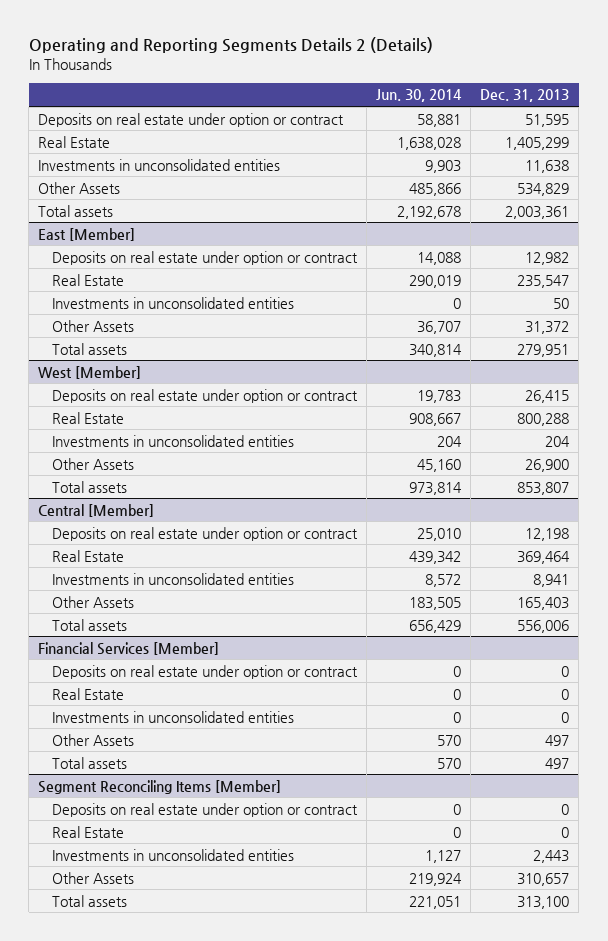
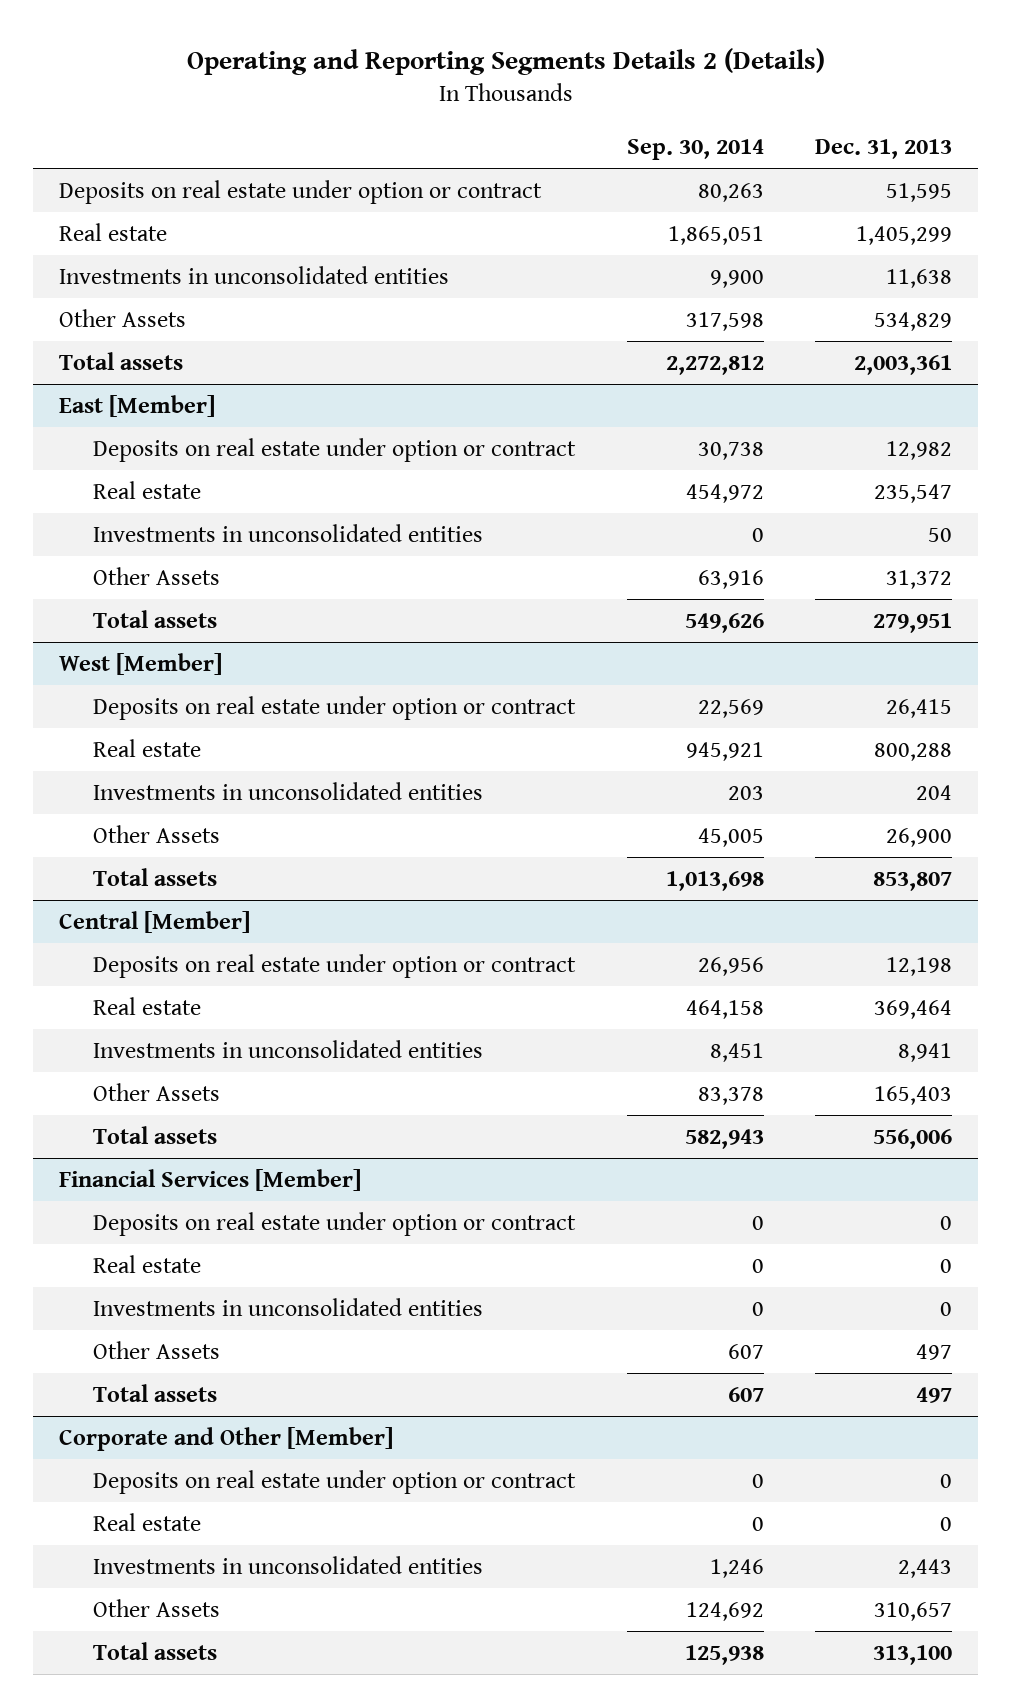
[376,89,463,103] Jun. 30, 2014 -> none
none -> [626,138,764,160] Sep. 30, 2014
[38,135,111,148] Real Estate -> [58,222,167,241] Real estate
[51,273,124,286] Real Estate -> [92,480,201,499] Real estate
[51,411,124,424] Real Estate -> [92,738,201,757] Real estate
[51,549,124,562] Real Estate -> [92,996,201,1015] Real estate
[51,687,124,700] Real Estate -> [92,1254,201,1273] Real estate
[38,779,282,794] Segment Reconciling Items [Member] -> none
none -> [58,1426,393,1451] Corporate and Other [Member]
[51,825,124,838] Real Estate -> [92,1512,201,1531] Real estate

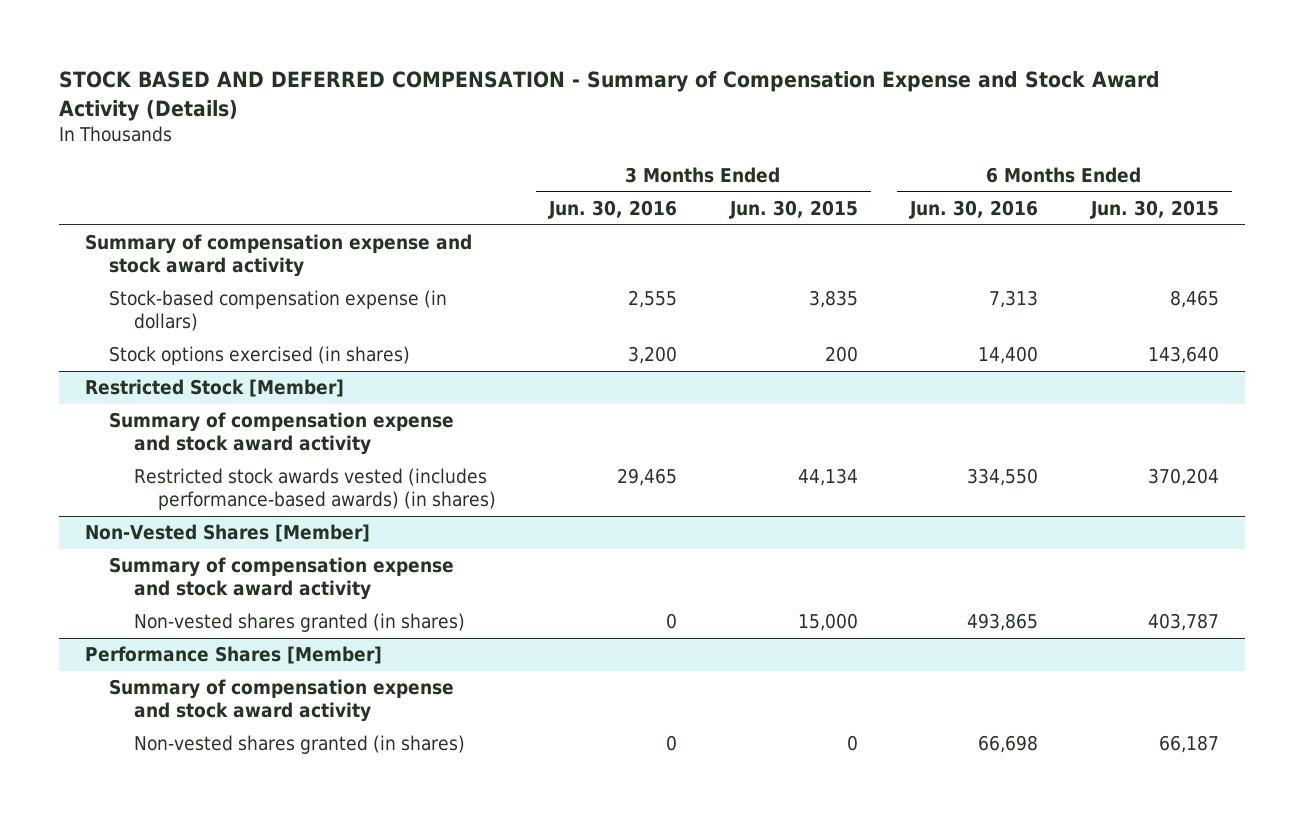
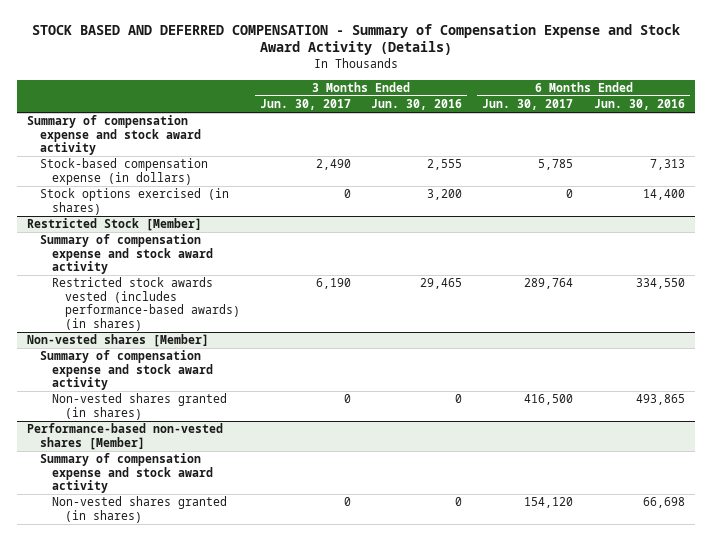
[728,199,858,219] Jun. 30, 2015 -> none
[1089,199,1219,219] Jun. 30, 2015 -> none
none -> [260,99,352,111] Jun. 30, 2017
none -> [482,99,574,111] Jun. 30, 2017
[85,524,371,543] Non-Vested Shares [Member] -> [26,334,209,348] Non-vested shares [Member]
[85,646,383,665] Performance Shares [Member] -> [26,423,223,450] Performance-based non-vested shares [Member]

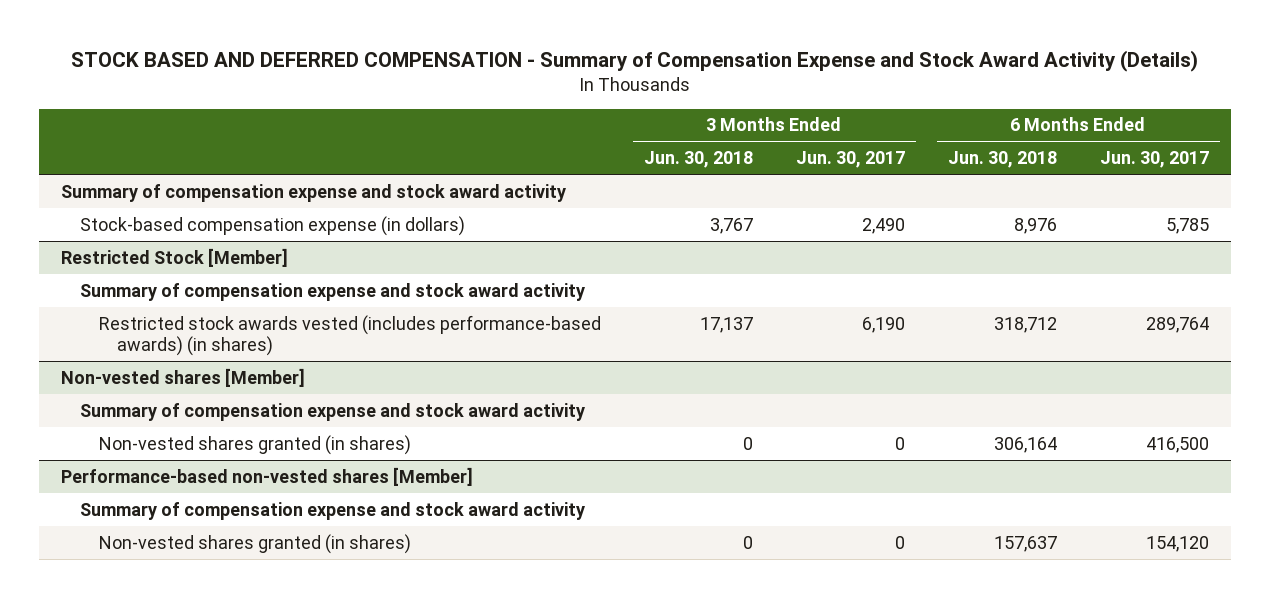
[371,99,463,111] Jun. 30, 2016 -> none
[593,99,685,111] Jun. 30, 2016 -> none
none -> [643,151,753,169] Jun. 30, 2018
none -> [947,151,1057,169] Jun. 30, 2018
[39,188,229,215] Stock options exercised (in shares) -> none

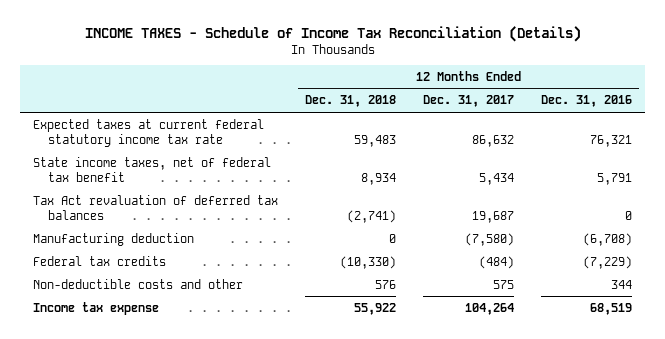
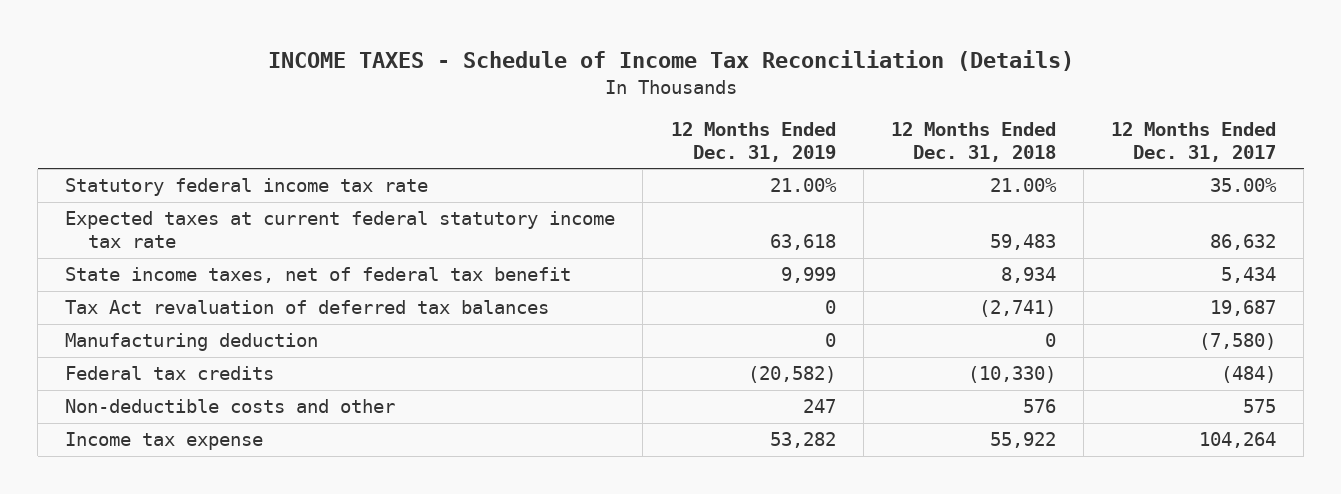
[541,95,633,108] Dec. 31, 2016 -> none
none -> [670,122,836,163] 12 Months Ended Dec. 31, 2019
none -> [65,178,429,197] Statutory federal income tax rate

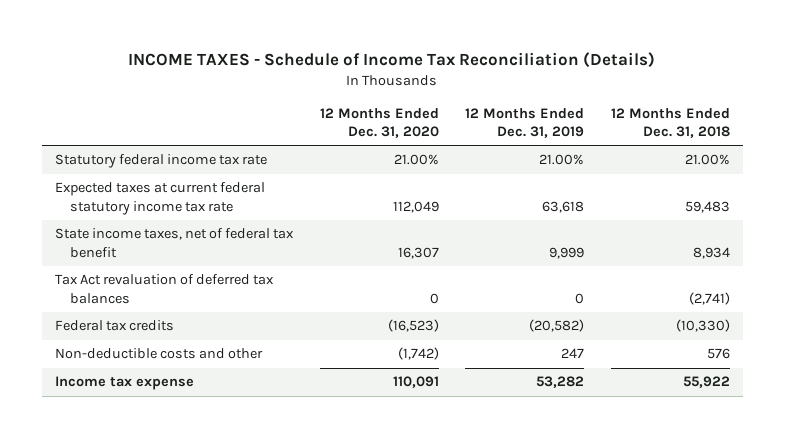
[1110,122,1276,163] 12 Months Ended Dec. 31, 2017 -> none
none -> [319,107,439,139] 12 Months Ended Dec. 31, 2020
[65,333,319,352] Manufacturing deduction -> none

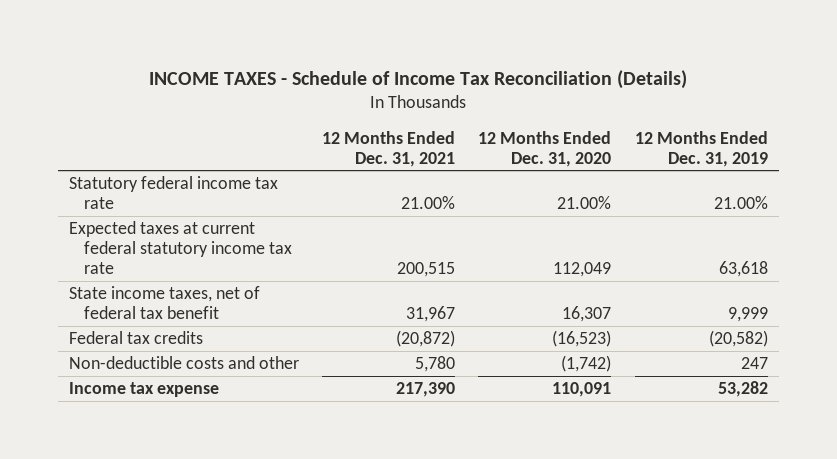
[610,107,730,139] 12 Months Ended Dec. 31, 2018 -> none
none -> [322,130,456,167] 12 Months Ended Dec. 31, 2021
[55,274,275,304] Tax Act revaluation of deferred tax balances -> none

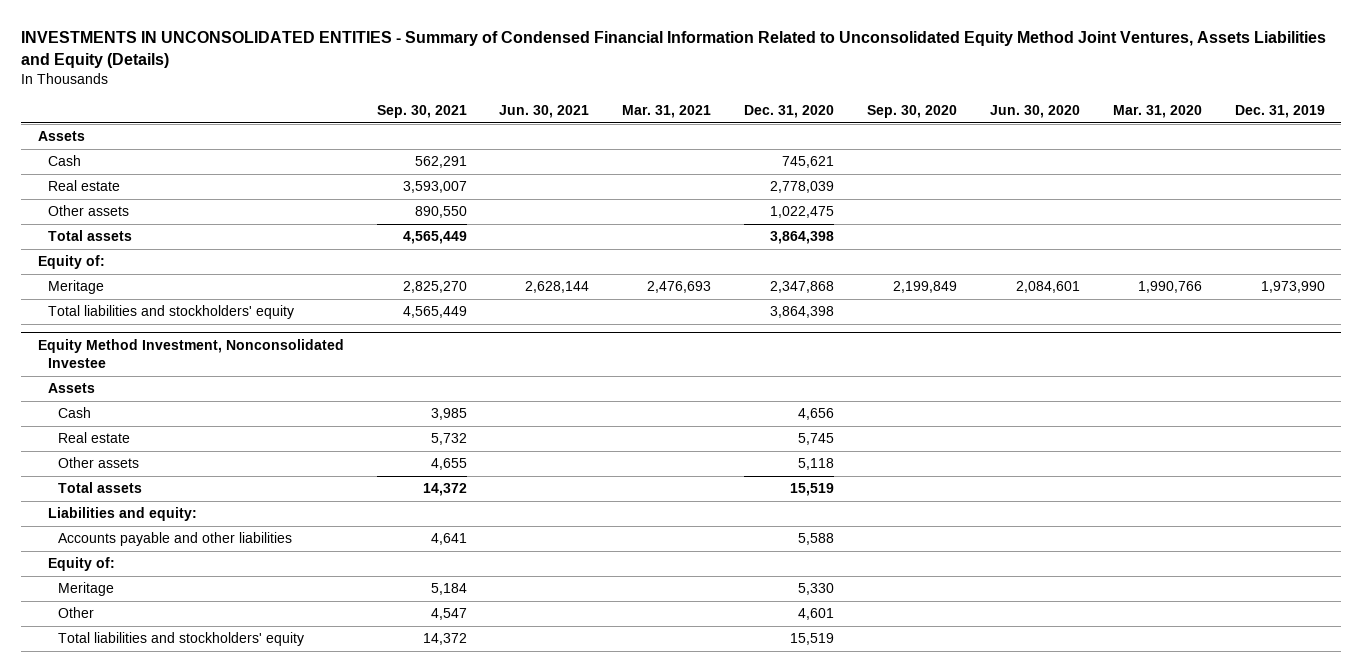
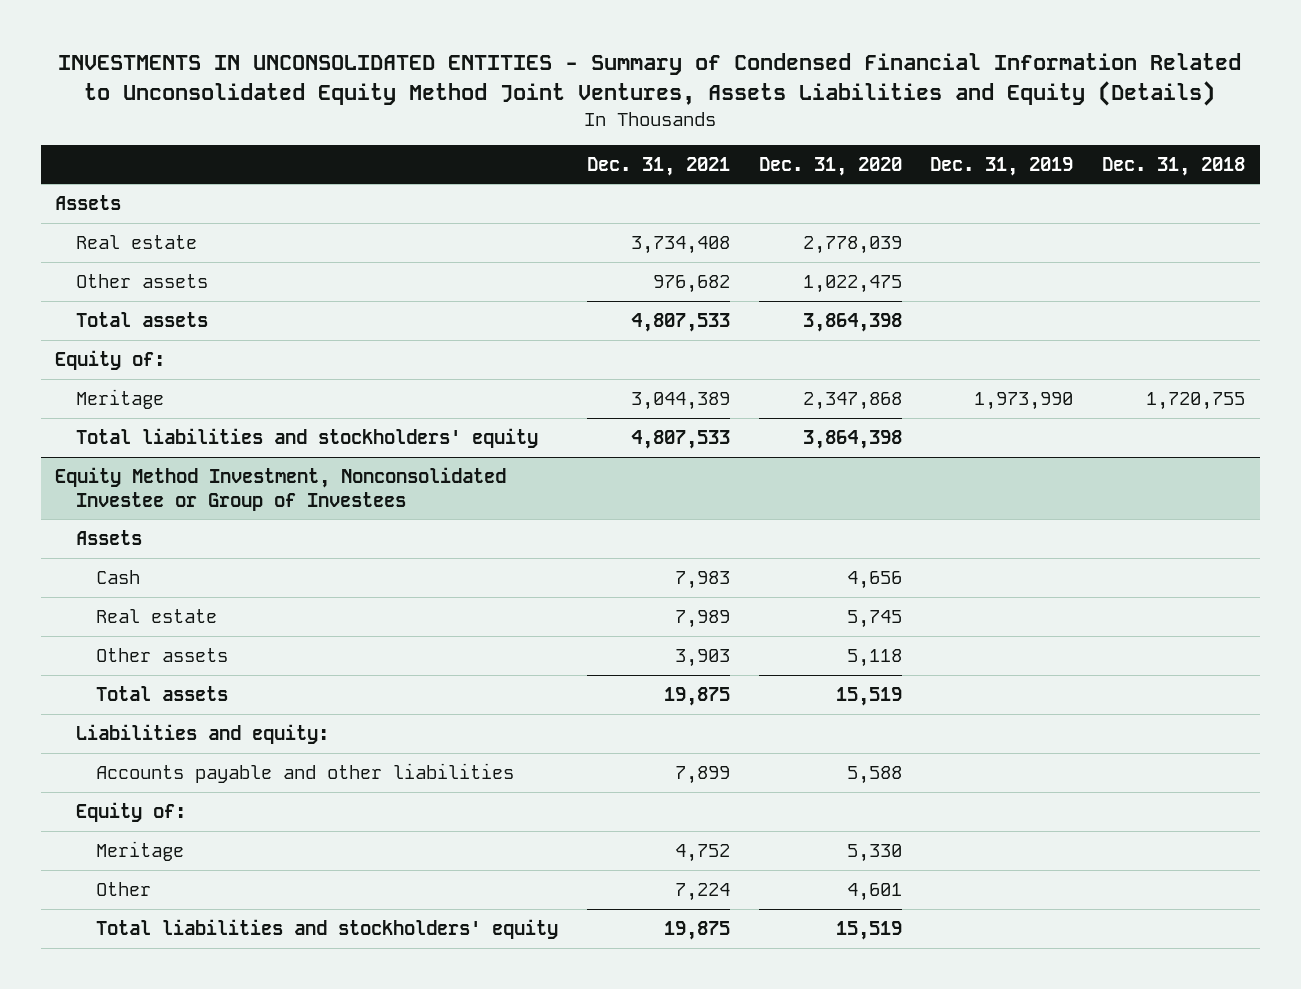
[376,105,467,119] Sep. 30, 2021 -> none
[499,105,590,119] Jun. 30, 2021 -> none
[622,105,712,119] Mar. 31, 2021 -> none
[867,105,958,119] Sep. 30, 2020 -> none
[989,105,1080,119] Jun. 30, 2020 -> none
[1112,105,1202,119] Mar. 31, 2020 -> none
none -> [586,156,730,176] Dec. 31, 2021
none -> [1102,156,1246,176] Dec. 31, 2018
[47,155,81,167] Cash -> none
[37,339,344,369] Equity Method Investment, Nonconsolidated Investee -> [55,466,507,511] Equity Method Investment, Nonconsolidated Investee or Group of Investees

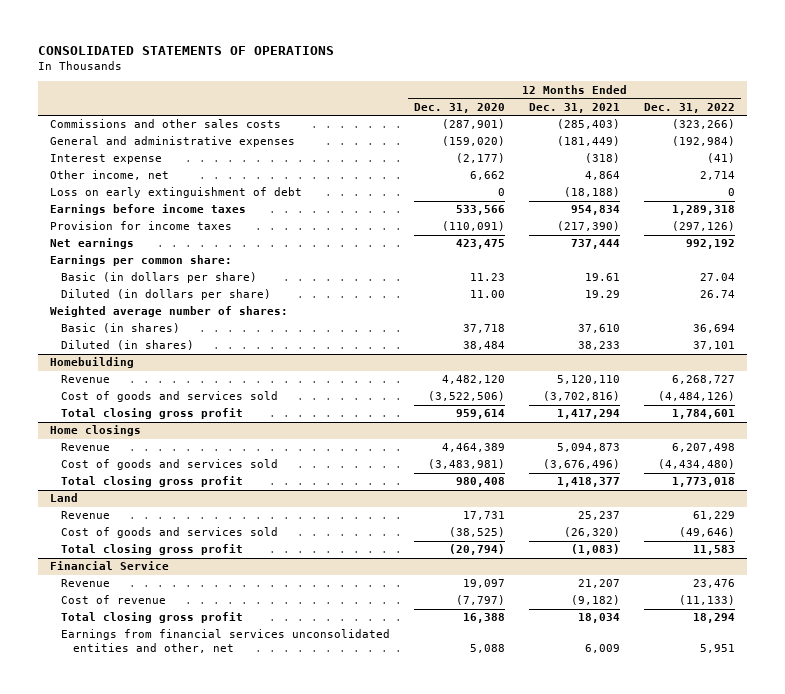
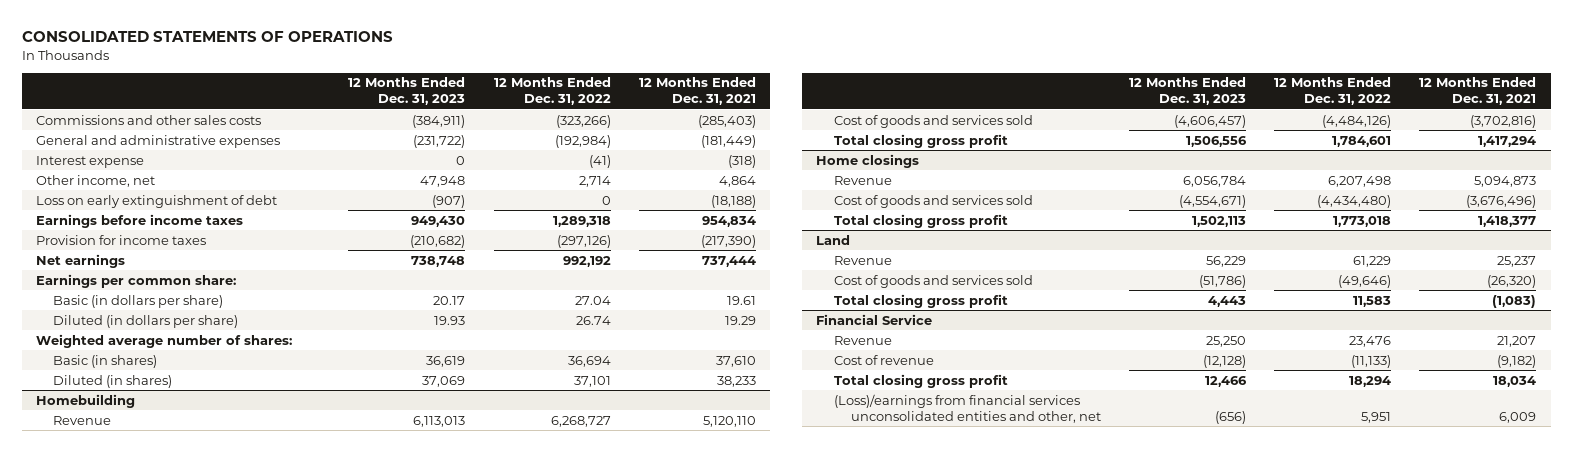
[414,102,506,113] Dec. 31, 2020 -> none
none -> [348,77,466,106] 12 Months Ended Dec. 31, 2023
[61,629,391,653] Earnings from financial services unconsolidated entities and other, net -> [833,393,1102,423] (Loss)/earnings from financial services unconsolidated entities and other, net

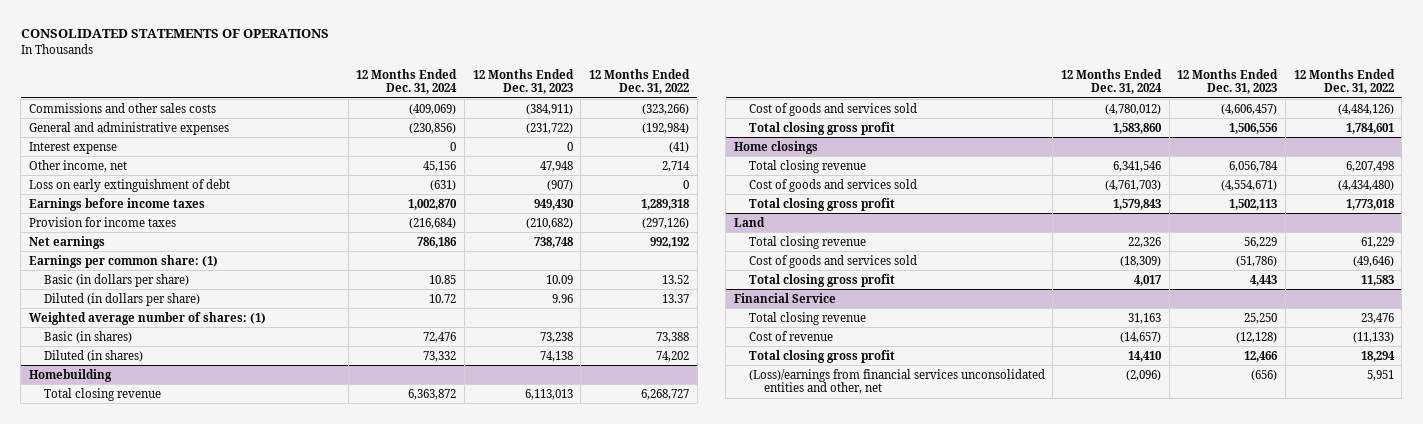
[638,77,756,106] 12 Months Ended Dec. 31, 2021 -> none
none -> [356,68,458,95] 12 Months Ended Dec. 31, 2024
[35,273,236,288] Earnings per common share: -> [28,254,218,268] Earnings per common share: (1)
[433,295,466,305] 20.17 -> [545,274,573,284] 10.09
[574,295,611,305] 27.04 -> [662,274,690,284] 13.52
[434,315,466,325] 19.93 -> [551,293,573,303] 9.96
[575,315,611,325] 26.74 -> [662,293,690,303] 13.37
[35,333,292,348] Weighted average number of shares: -> [28,311,266,325] Weighted average number of shares: (1)
[426,355,466,367] 36,619 -> [539,331,573,343] 73,238
[567,355,611,367] 36,694 -> [656,331,690,343] 73,388
[422,375,466,387] 37,069 -> [539,350,573,362] 74,138
[573,375,611,387] 37,101 -> [656,350,690,362] 74,202
[52,415,111,425] Revenue -> [44,387,162,401] Total closing revenue
[833,175,892,185] Revenue -> [748,159,866,173] Total closing revenue
[833,255,892,265] Revenue -> [748,235,866,249] Total closing revenue
[833,335,892,345] Revenue -> [748,311,866,325] Total closing revenue

